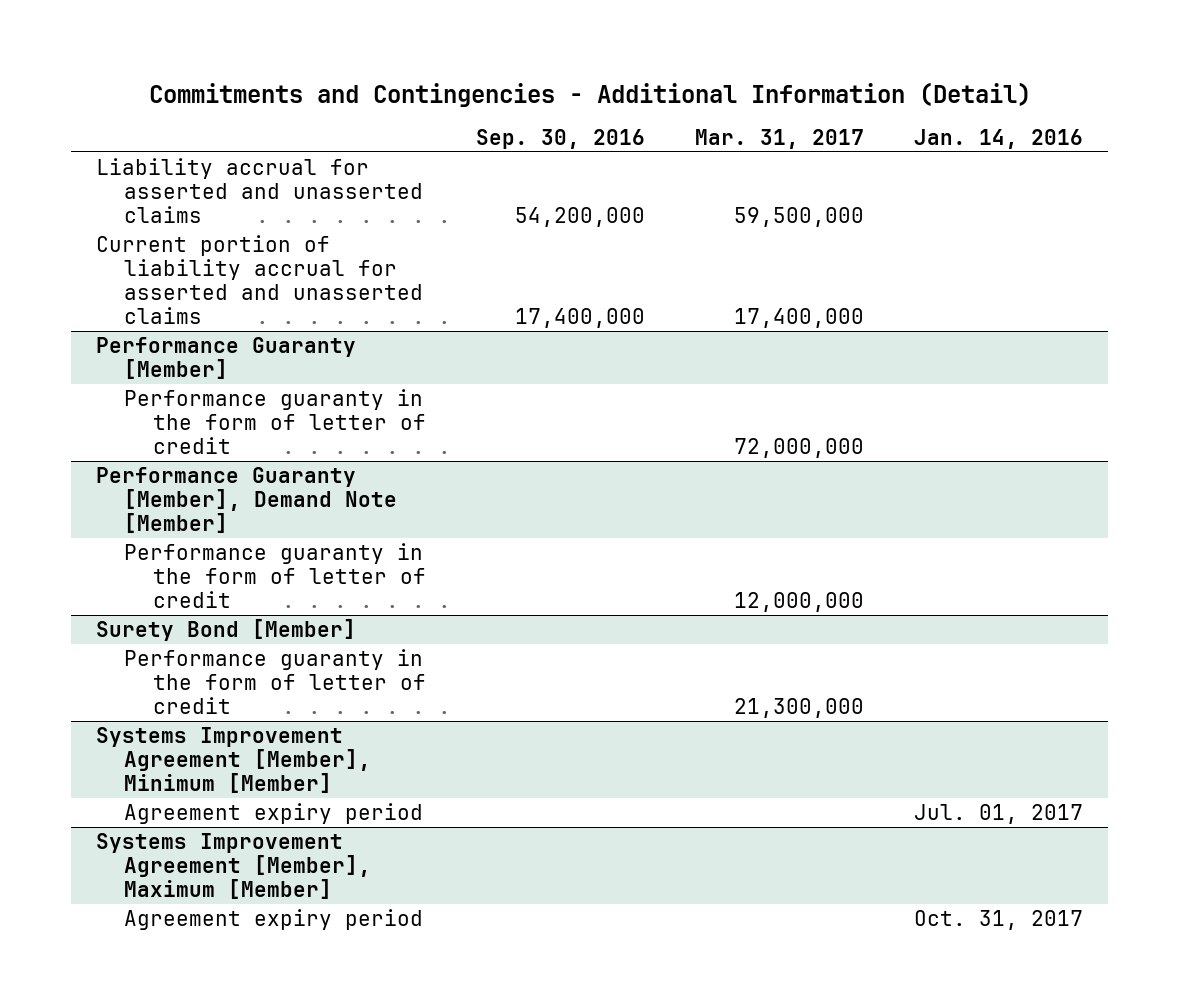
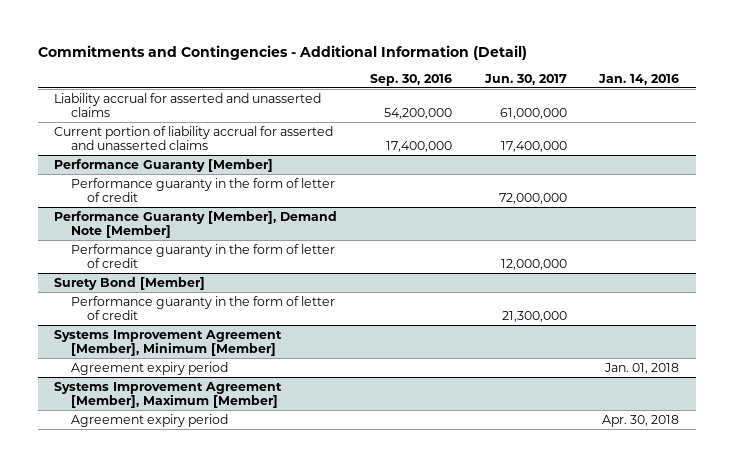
[695,128,865,149] Mar. 31, 2017 -> none
none -> [483,73,567,85] Jun. 30, 2017
[914,803,1084,824] Jul. 01, 2017 -> [604,362,680,374] Jan. 01, 2018
[914,909,1084,930] Oct. 31, 2017 -> [602,414,680,427] Apr. 30, 2018

